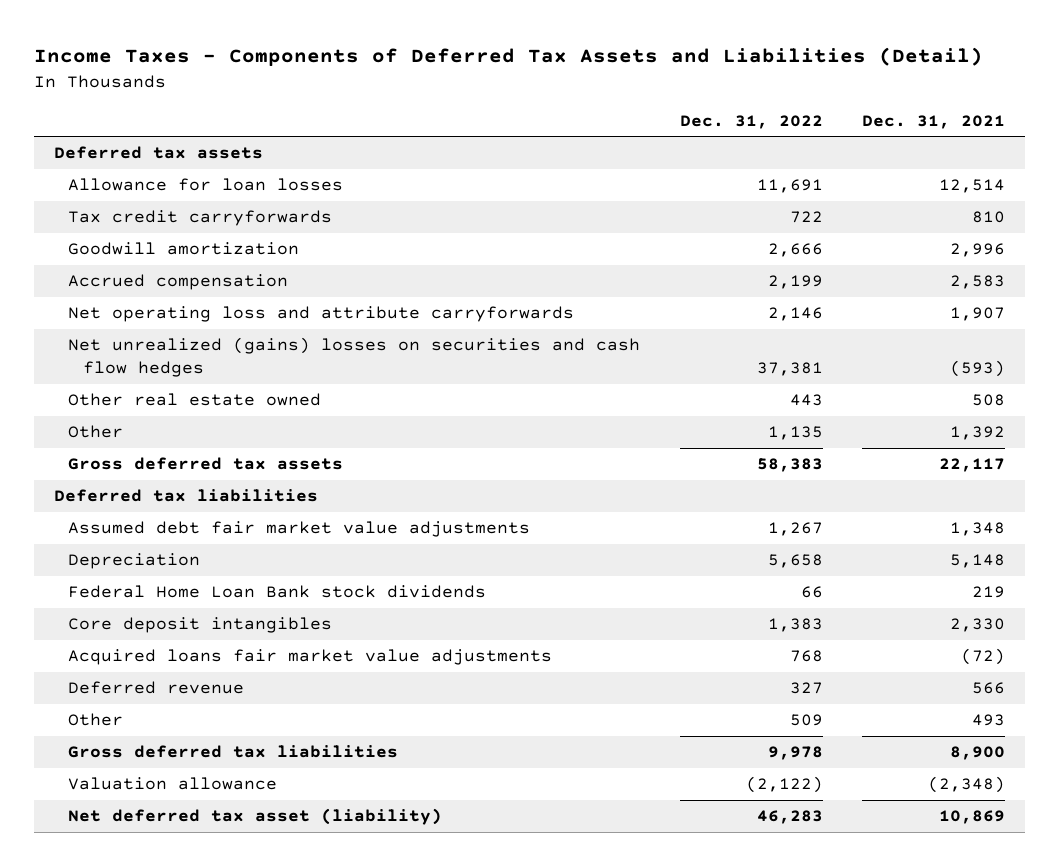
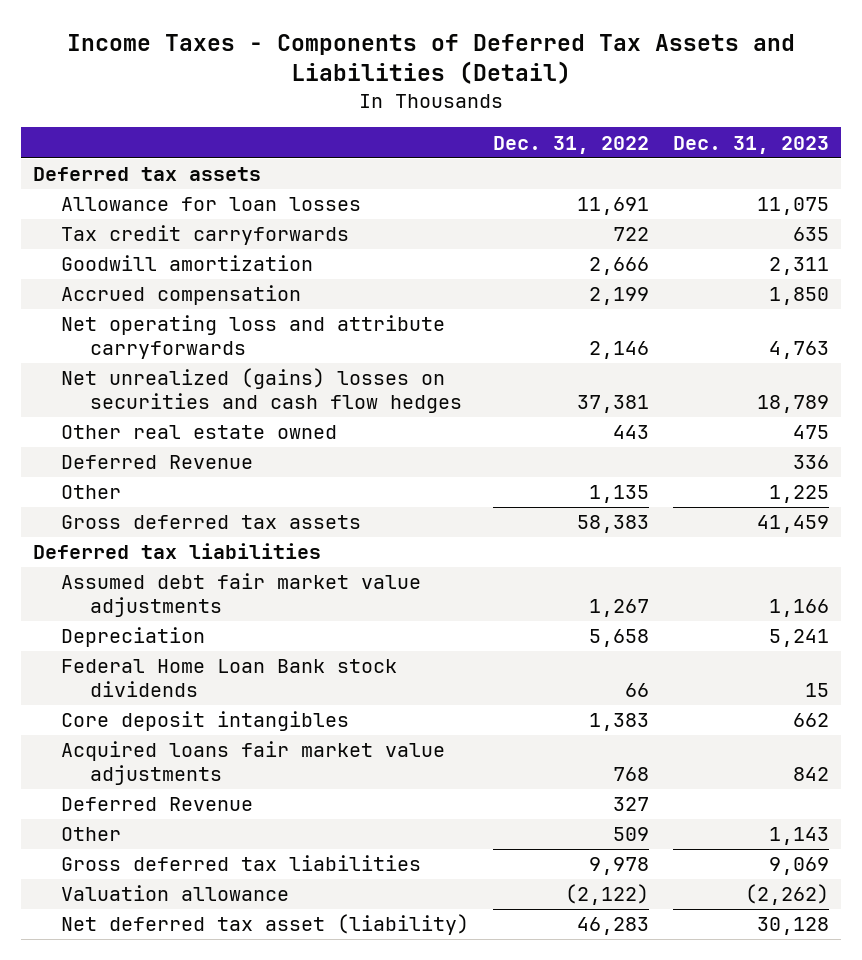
[862,114,1006,129] Dec. 31, 2021 -> none
none -> [672,135,829,154] Dec. 31, 2023
none -> [61,455,254,470] Deferred Revenue
[68,681,245,695] Deferred revenue -> [61,797,254,812] Deferred Revenue

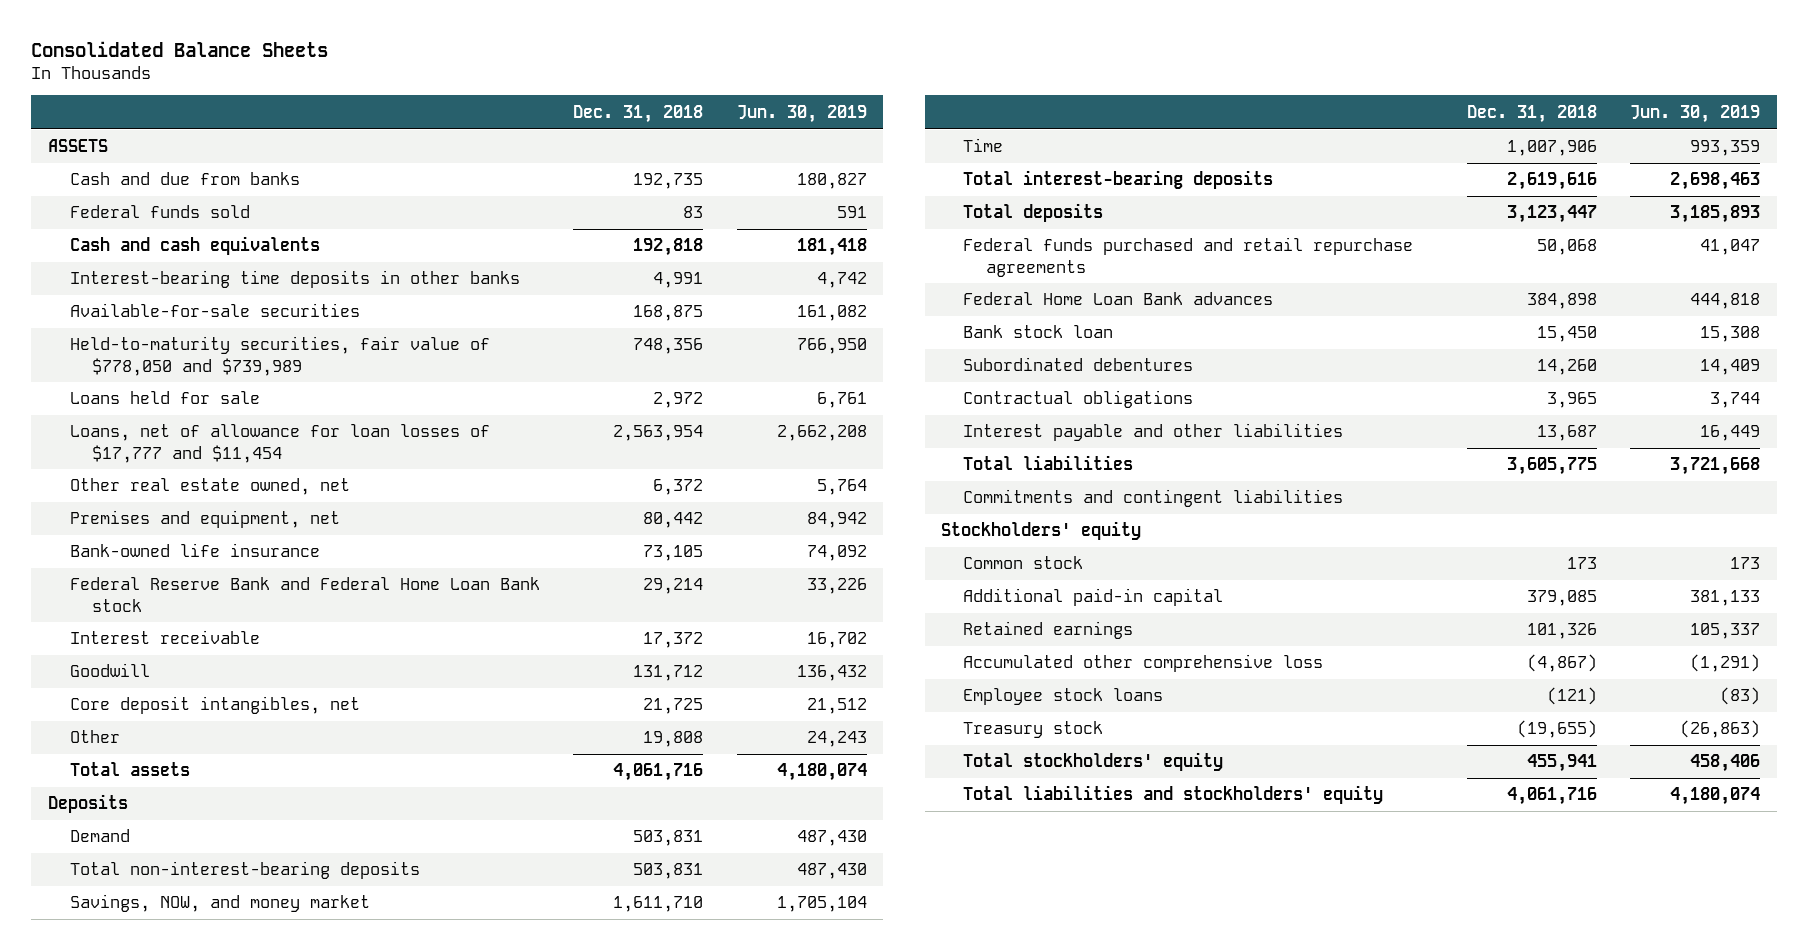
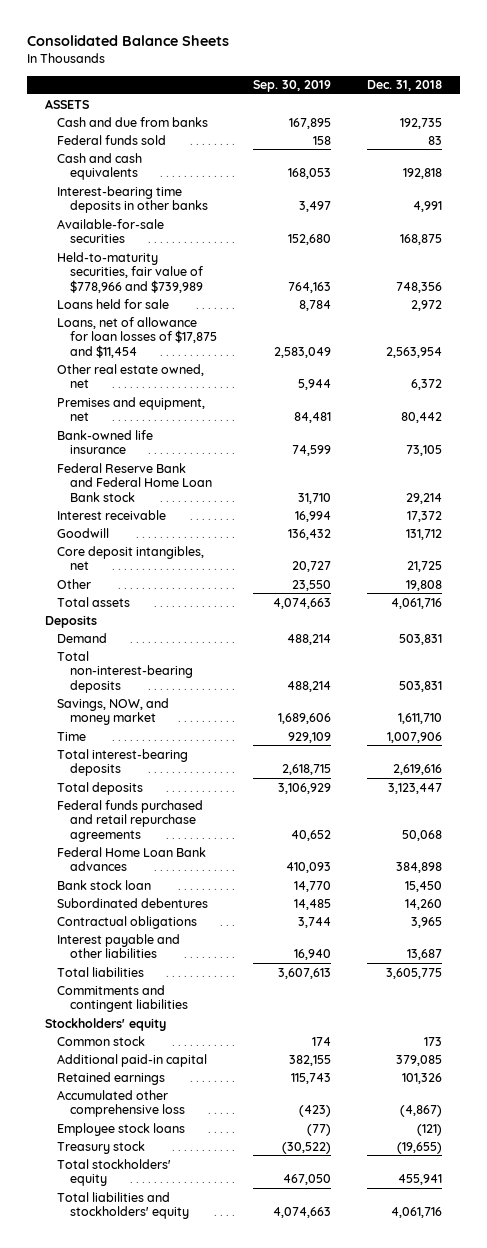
[736,104,867,123] Jun. 30, 2019 -> none
none -> [253,80,332,93] Sep. 30, 2019
[70,336,491,376] Held-to-maturity securities, fair value of $778,050 and $739,989 -> [57,251,204,293] Held-to-maturity securities, fair value of $778,966 and $739,989
[70,424,491,463] Loans, net of allowance for loan losses of $17,777 and $11,454 -> [57,316,218,358] Loans, net of allowance for loan losses of $17,875 and $11,454

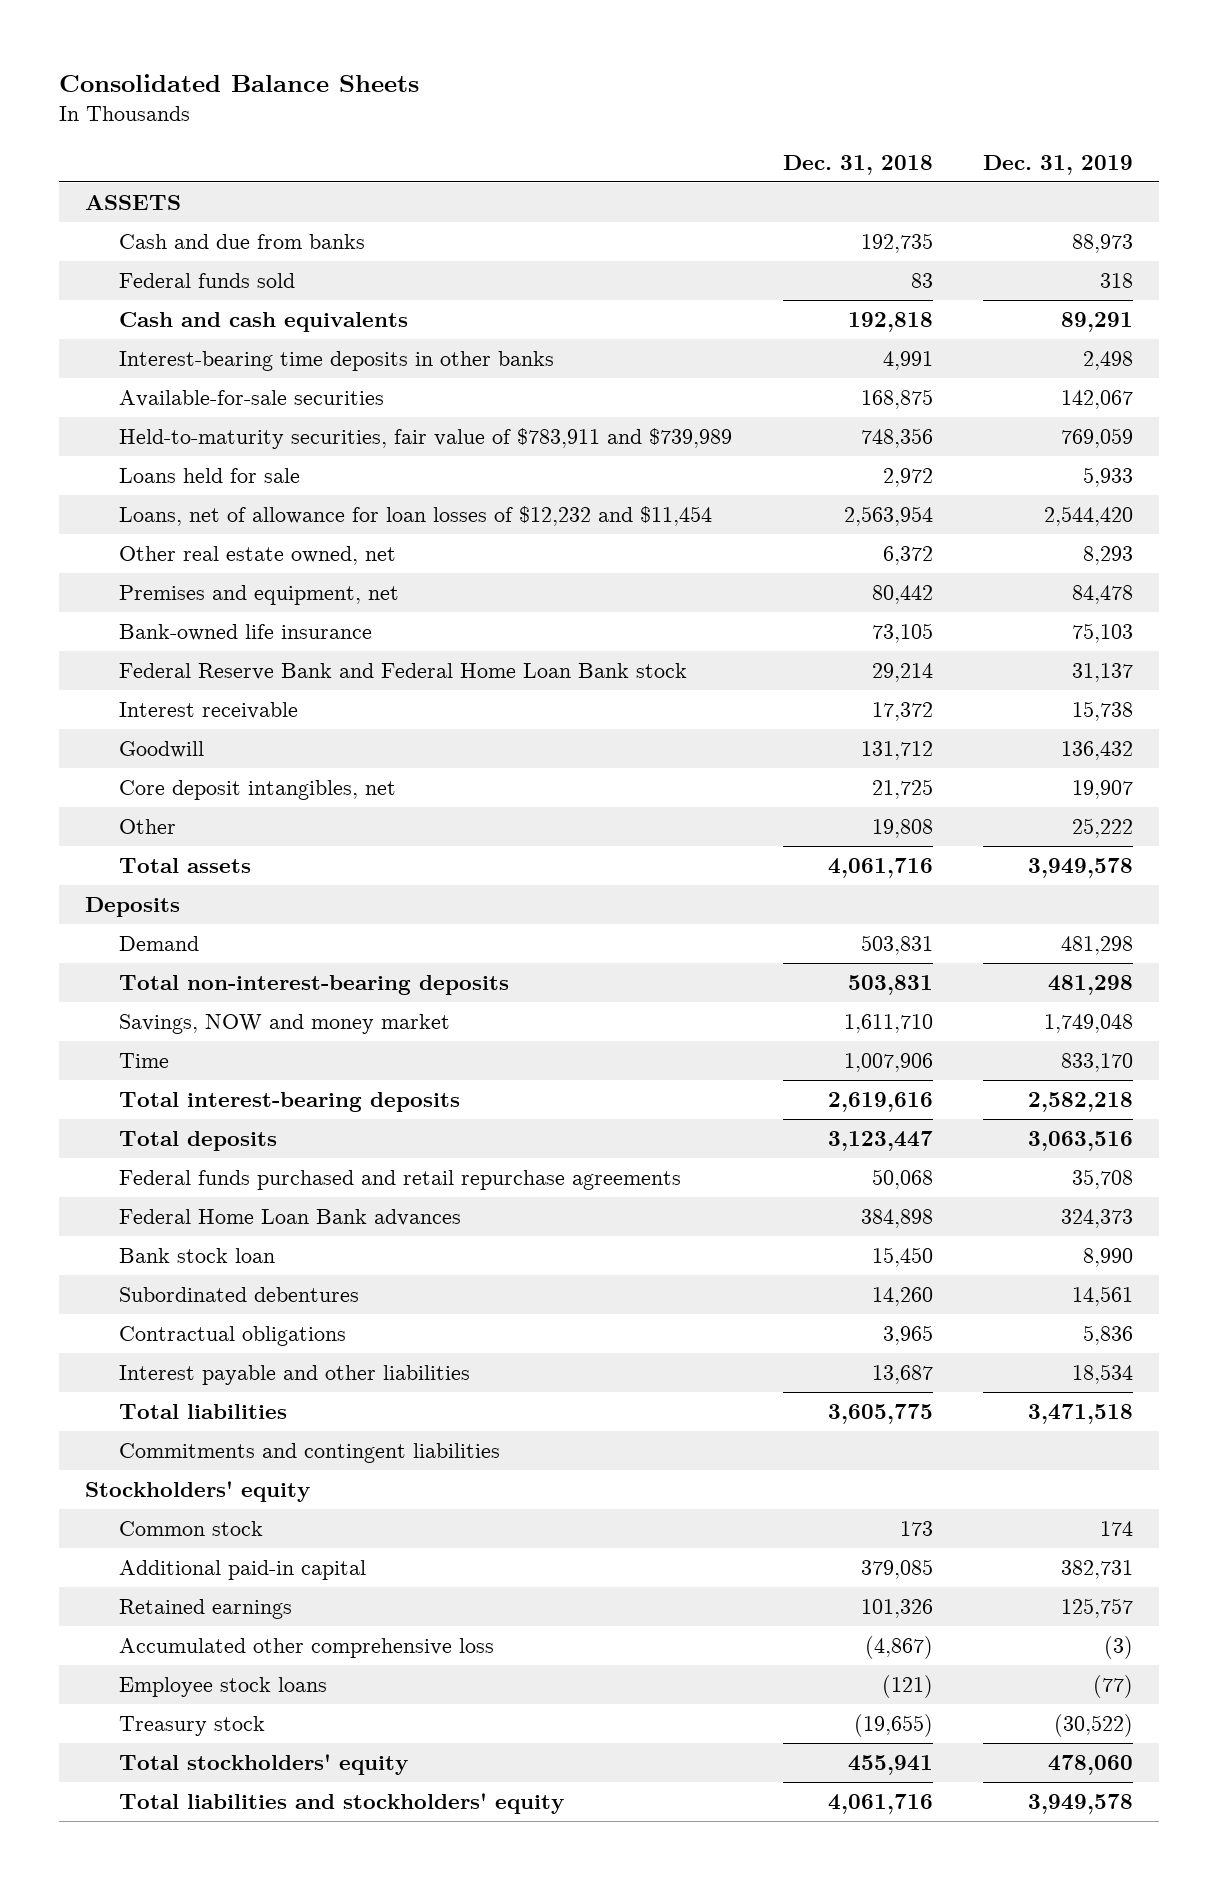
[253,80,332,93] Sep. 30, 2019 -> none
none -> [983,154,1134,175] Dec. 31, 2019
[57,251,204,293] Held-to-maturity securities, fair value of $778,966 and $739,989 -> [118,427,732,449] Held-to-maturity securities, fair value of $783,911 and $739,989
[57,316,218,358] Loans, net of allowance for loan losses of $17,875 and $11,454 -> [118,505,712,526] Loans, net of allowance for loan losses of $12,232 and $11,454
[57,697,170,726] Savings, NOW, and money market -> [118,1013,450,1034] Savings, NOW and money market

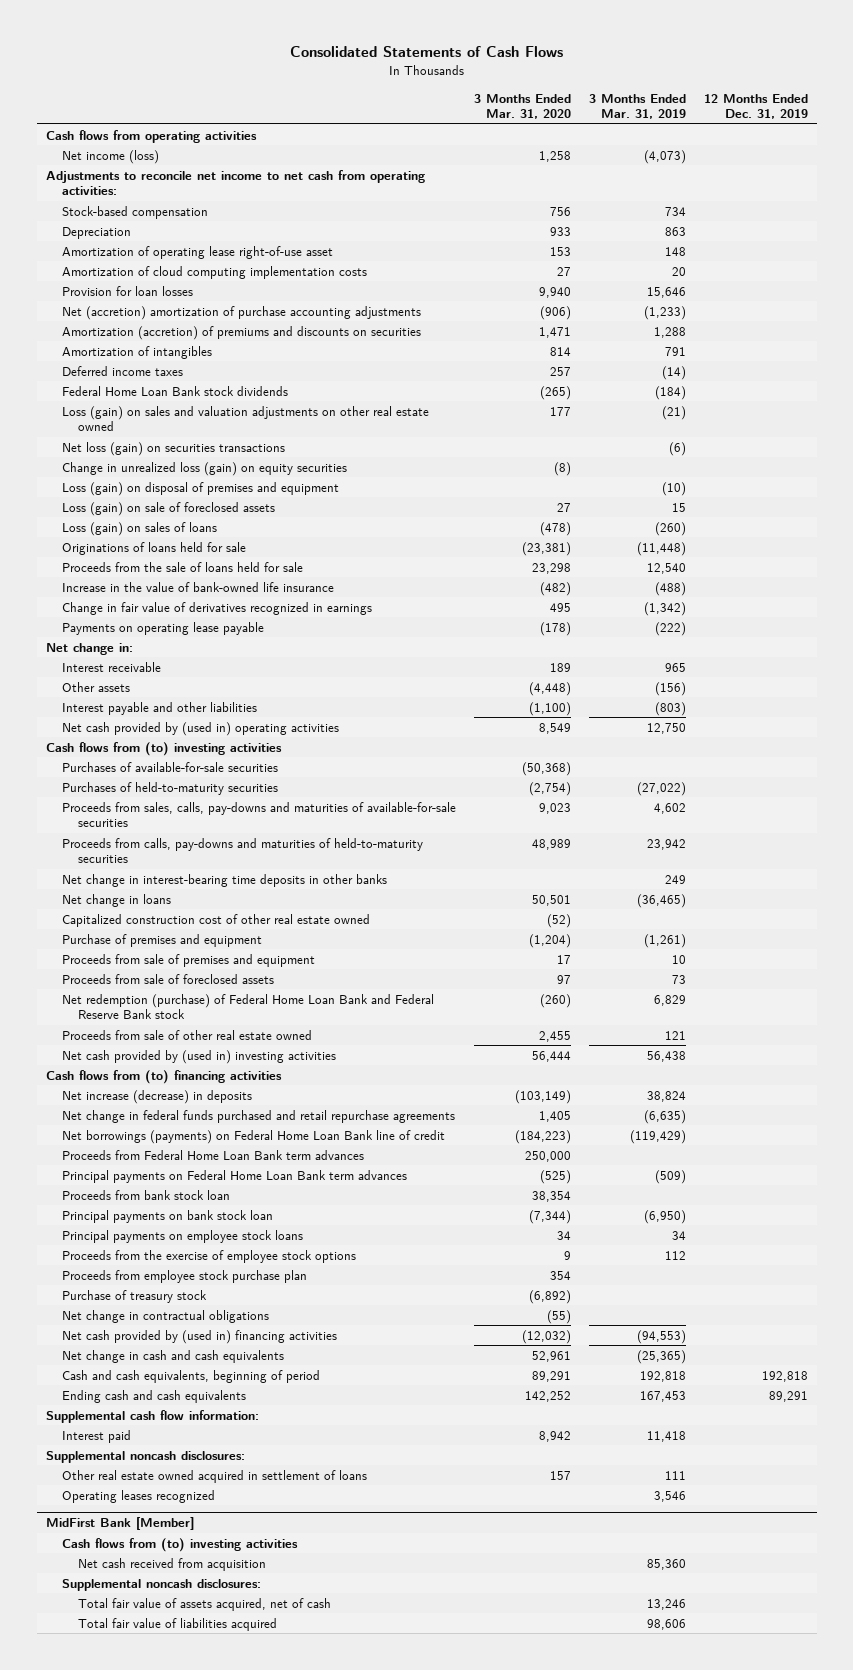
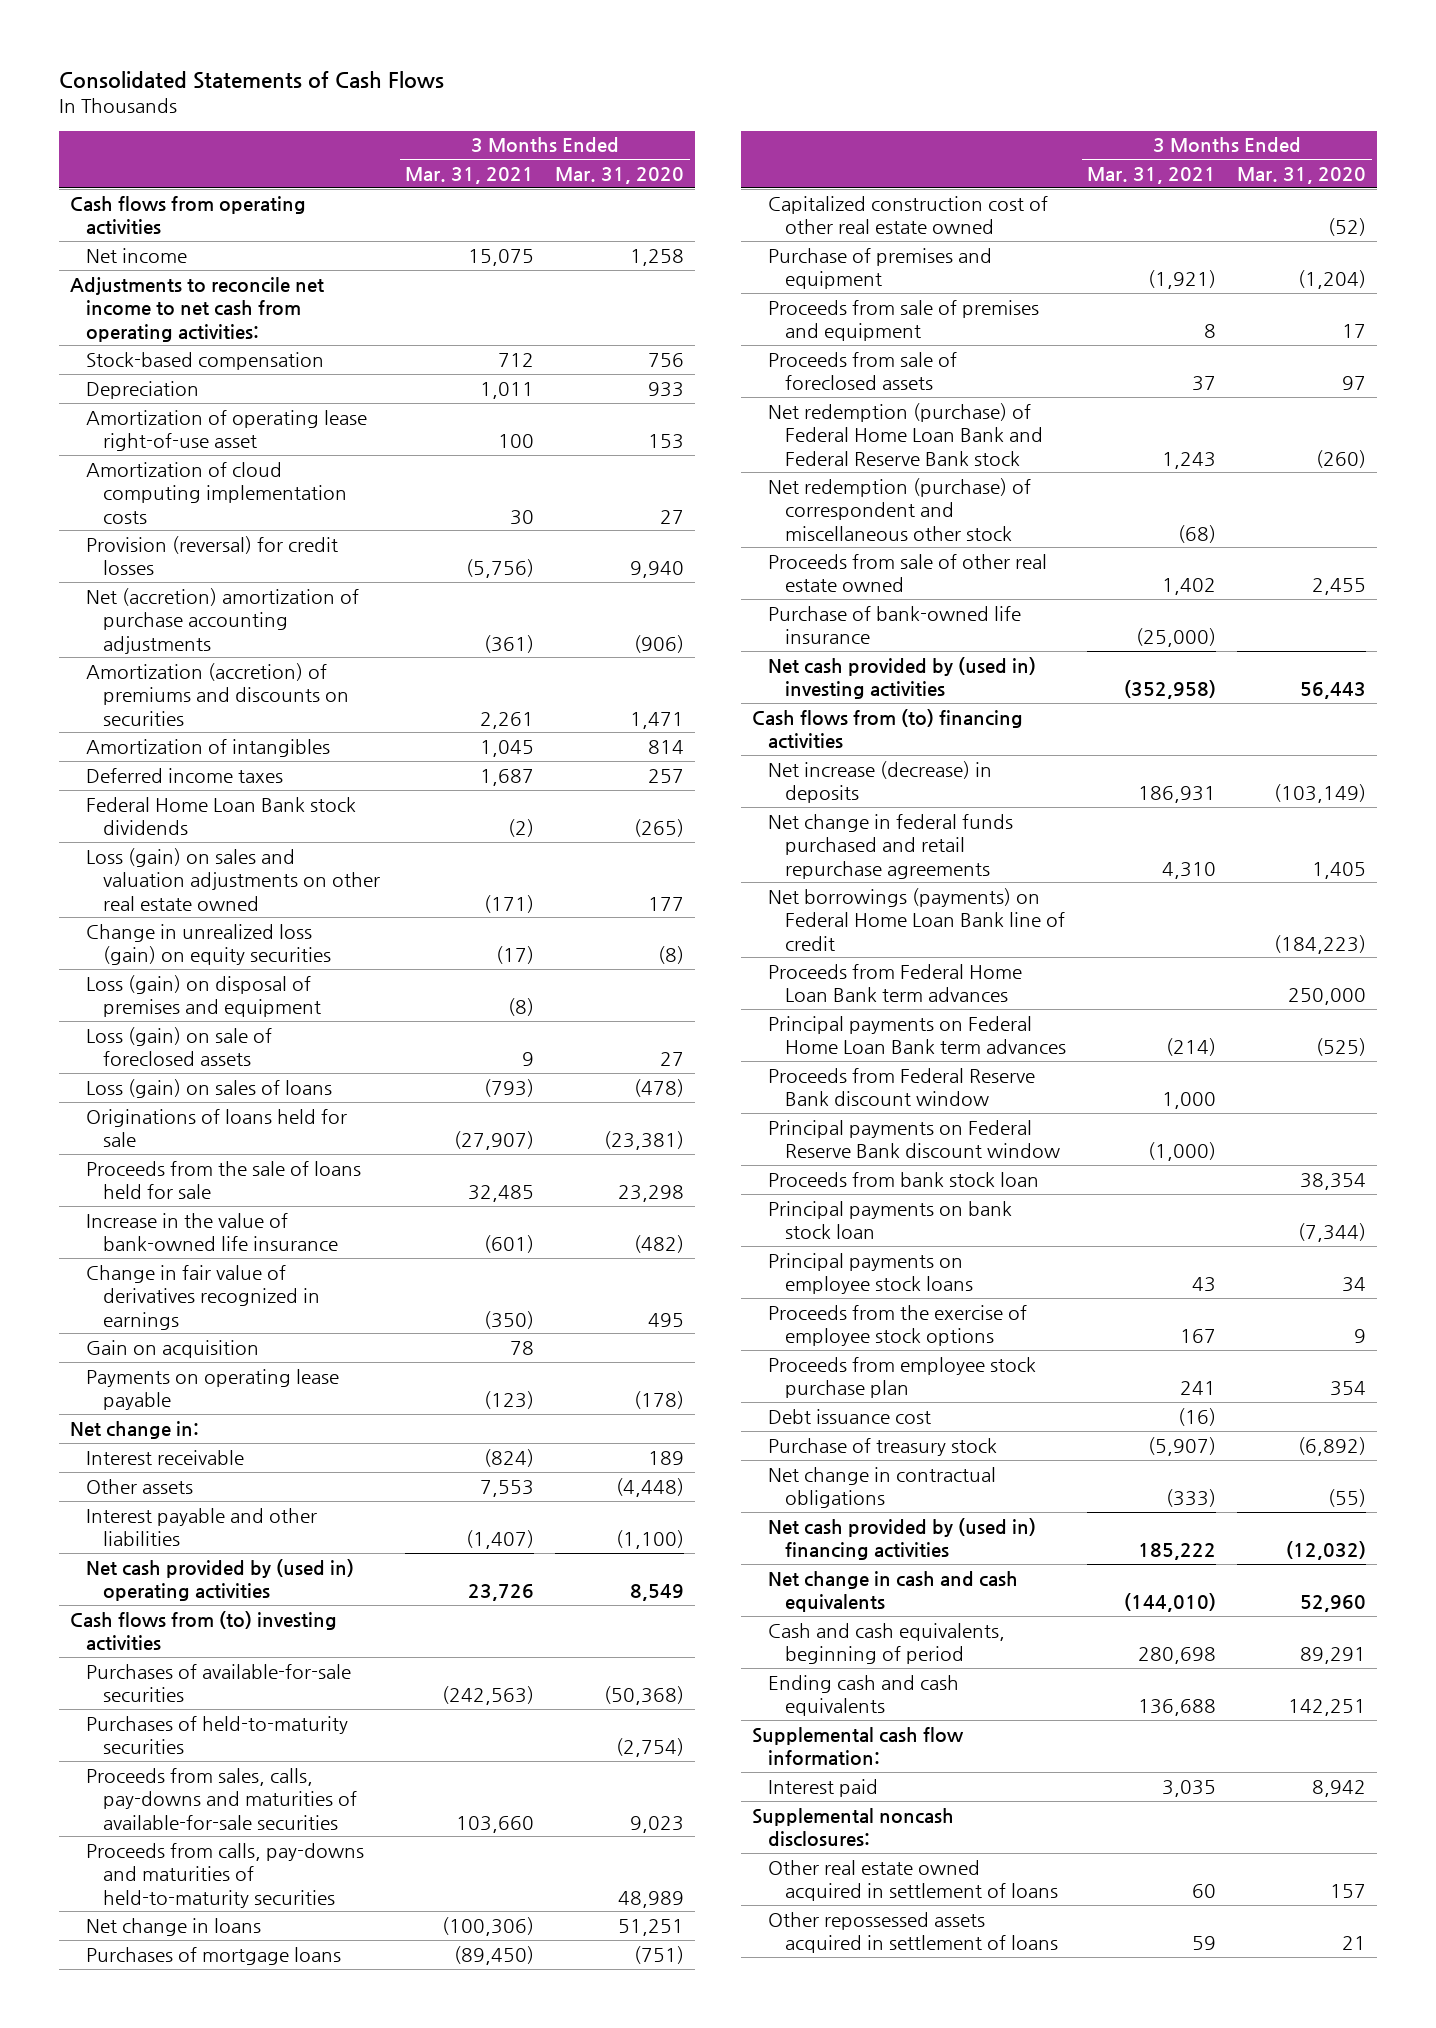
[588,93,686,120] 3 Months Ended Mar. 31, 2019 -> none
[703,93,808,120] 12 Months Ended Dec. 31, 2019 -> none
none -> [404,166,534,184] Mar. 31, 2021
[61,149,159,164] Net income (loss) -> [86,247,188,263] Net income
[61,285,193,296] Provision for loan losses -> [86,535,339,576] Provision (reversal) for credit losses
[61,441,285,456] Net loss (gain) on securities transactions -> none
none -> [86,1339,260,1358] Gain on acquisition
[61,873,387,887] Net change in interest-bearing time deposits in other banks -> none
[531,894,571,906] 50,501 -> [618,1918,685,1936] 51,251
none -> [86,1946,342,1965] Purchases of mortgage loans
none -> [768,477,1032,541] Net redemption (purchase) of correspondent and miscellaneous other stock
none -> [768,605,1022,645] Purchase of bank-owned life insurance
[531,1050,571,1062] 56,444 -> [1300,682,1367,700] 56,443
none -> [768,1067,1036,1107] Proceeds from Federal Reserve Bank discount window
none -> [768,1119,1060,1159] Principal payments on Federal Reserve Bank discount window
none -> [768,1408,932,1424] Debt issuance cost
[531,1350,571,1362] 52,961 -> [1300,1595,1367,1613] 52,960
[524,1390,571,1402] 142,252 -> [1288,1699,1367,1717] 142,251
[61,1489,215,1503] Operating leases recognized -> none
[45,1517,194,1531] MidFirst Bank [Member] -> none
[61,1537,298,1552] Cash flows from (to) investing activities -> none
[78,1557,267,1571] Net cash received from acquisition -> none
[61,1578,261,1591] Supplemental noncash disclosures: -> none
[78,1597,332,1611] Total fair value of assets acquired, net of cash -> none
[78,1617,278,1631] Total fair value of liabilities acquired -> none
none -> [768,1911,1058,1954] Other repossessed assets acquired in settlement of loans

